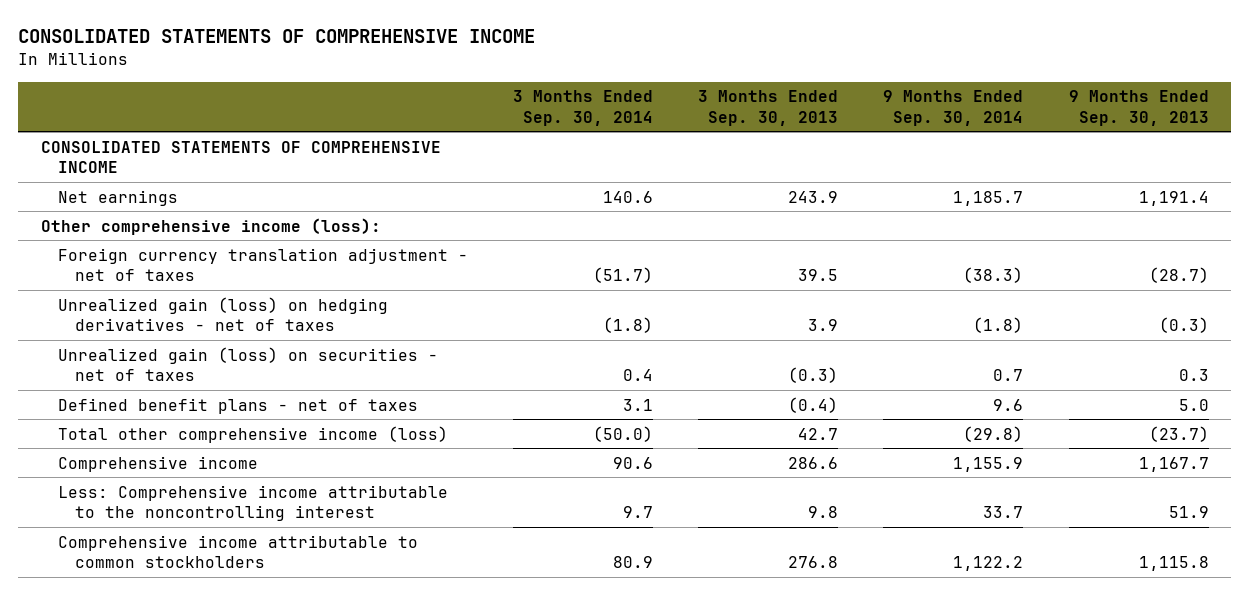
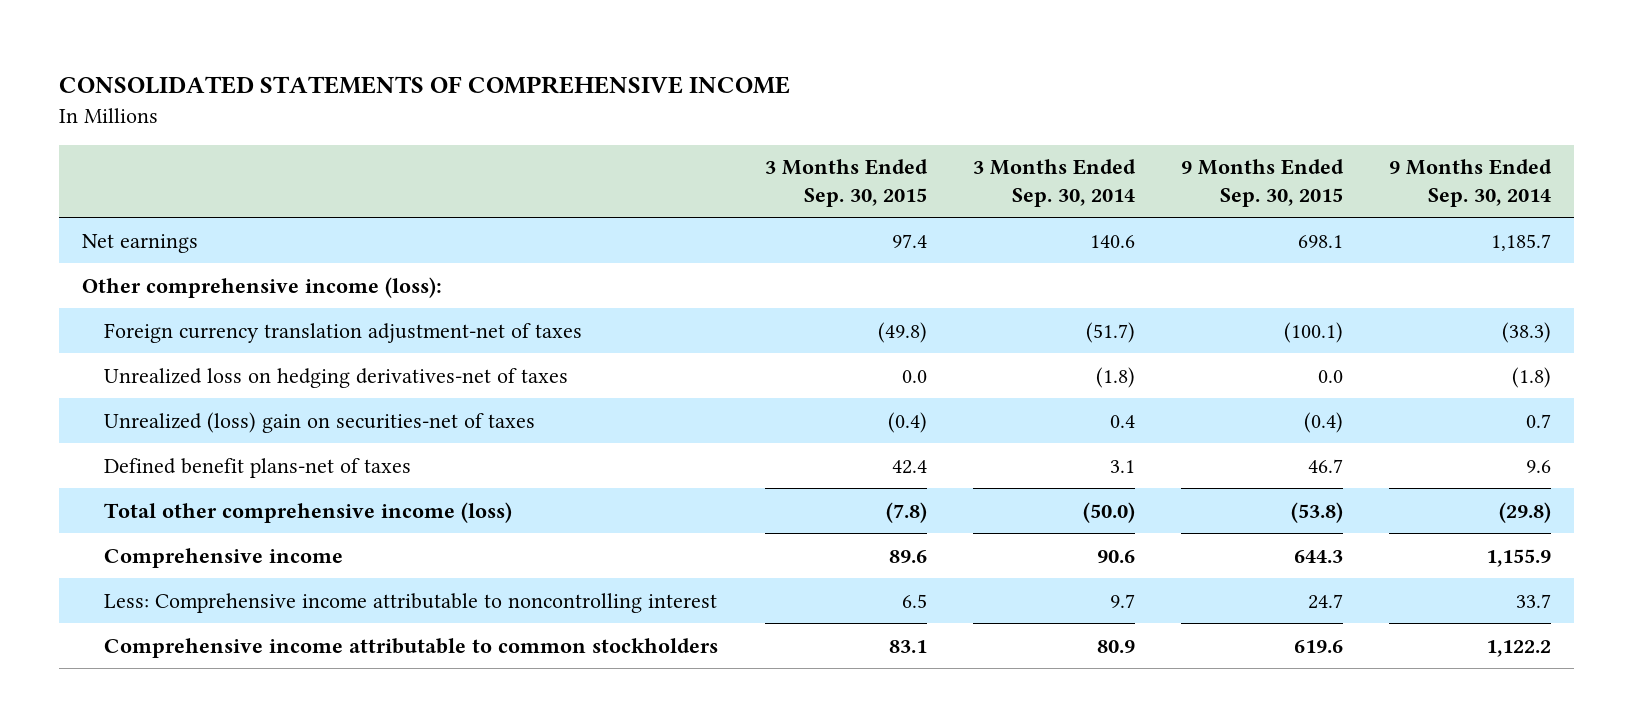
[698,90,839,126] 3 Months Ended Sep. 30, 2013 -> none
[1068,90,1209,126] 9 Months Ended Sep. 30, 2013 -> none
none -> [764,159,928,207] 3 Months Ended Sep. 30, 2015
none -> [1180,159,1344,207] 9 Months Ended Sep. 30, 2015
[40,140,441,173] CONSOLIDATED STATEMENTS OF COMPREHENSIVE INCOME -> none
[57,247,468,281] Foreign currency translation adjustment - net of taxes -> [104,322,583,343] Foreign currency translation adjustment-net of taxes
[57,296,388,331] Unrealized gain (loss) on hedging derivatives - net of taxes -> [104,367,569,388] Unrealized loss on hedging derivatives-net of taxes
[57,346,438,381] Unrealized gain (loss) on securities - net of taxes -> [104,411,536,433] Unrealized (loss) gain on securities-net of taxes
[57,397,418,414] Defined benefit plans - net of taxes -> [104,457,412,478] Defined benefit plans-net of taxes
[57,484,448,521] Less: Comprehensive income attributable to the noncontrolling interest -> [104,592,718,613] Less: Comprehensive income attributable to noncontrolling interest

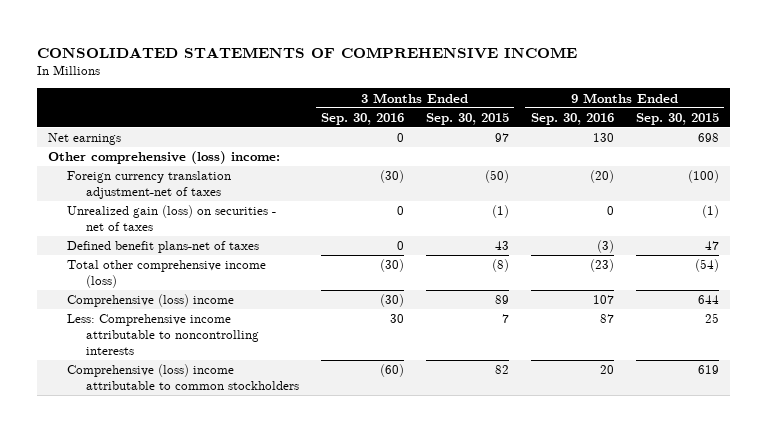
[972,159,1136,207] 3 Months Ended Sep. 30, 2014 -> none
[1388,159,1552,207] 9 Months Ended Sep. 30, 2014 -> none
none -> [321,112,405,125] Sep. 30, 2016
none -> [530,112,614,125] Sep. 30, 2016
[104,367,569,388] Unrealized loss on hedging derivatives-net of taxes -> none
[891,233,927,248] 97.4 -> [494,133,509,143] 97
[1297,234,1343,248] 698.1 -> [697,133,719,143] 698
[82,276,443,298] Other comprehensive income (loss): -> [48,151,281,165] Other comprehensive (loss) income:
[877,321,927,343] (49.8) -> [484,170,509,184] (50)
[1283,321,1343,343] (100.1) -> [687,170,719,184] (100)
[104,411,536,433] Unrealized (loss) gain on securities-net of taxes -> [67,205,277,231] Unrealized gain (loss) on securities - net of taxes
[887,411,927,433] (0.4) -> [491,205,509,219] (1)
[1303,411,1343,433] (0.4) -> [701,205,719,219] (1)
[891,459,927,474] 42.4 -> [494,241,509,251] 43
[1307,458,1343,473] 46.7 -> [704,241,719,251] 47
[885,501,927,523] (7.8) -> [491,259,509,273] (8)
[1290,501,1343,523] (53.8) -> [694,259,719,273] (54)
[104,547,344,568] Comprehensive income -> [67,294,235,308] Comprehensive (loss) income
[888,549,927,563] 89.6 -> [494,295,509,305] 89
[1293,549,1343,563] 644.3 -> [697,295,719,305] 644
[104,592,718,613] Less: Comprehensive income attributable to noncontrolling interest -> [67,314,260,355] Less: Comprehensive income attributable to noncontrolling interests
[901,593,927,608] 6.5 -> [501,314,509,324] 7
[1307,593,1343,609] 24.7 -> [704,313,719,324] 25
[104,637,719,658] Comprehensive income attributable to common stockholders -> [67,364,300,390] Comprehensive (loss) income attributable to common stockholders
[888,639,927,653] 83.1 -> [494,365,509,375] 82
[1293,639,1343,653] 619.6 -> [697,365,719,375] 619

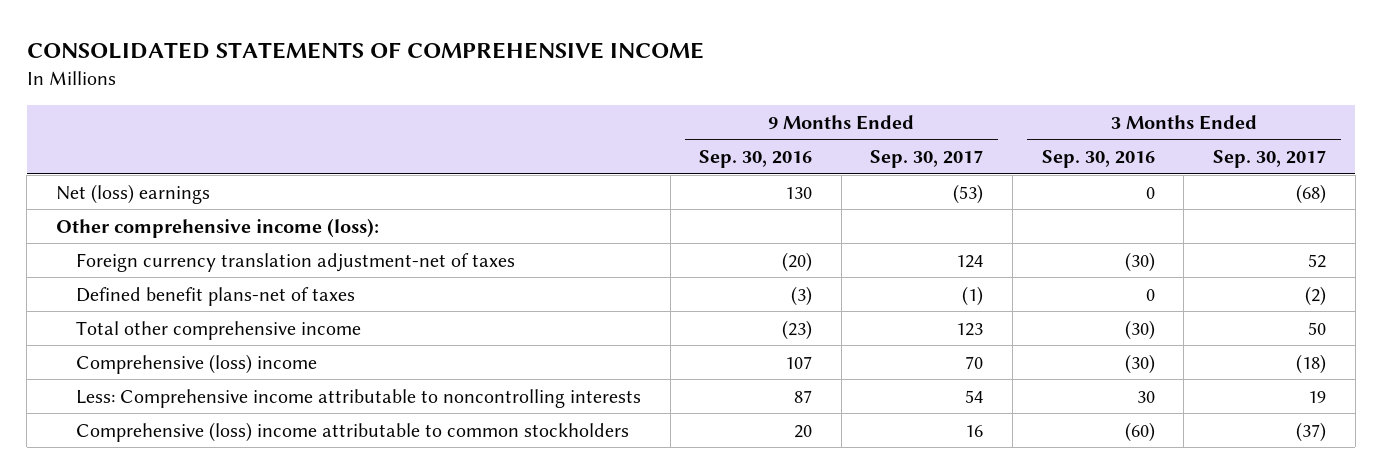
[425,112,509,125] Sep. 30, 2015 -> none
[635,112,719,125] Sep. 30, 2015 -> none
none -> [870,150,984,169] Sep. 30, 2017
none -> [1212,150,1326,169] Sep. 30, 2017
[48,133,122,146] Net earnings -> [55,183,210,204] Net (loss) earnings
[48,151,281,165] Other comprehensive (loss) income: -> [55,217,379,238] Other comprehensive income (loss):
[67,205,277,231] Unrealized gain (loss) on securities - net of taxes -> none
[67,260,267,288] Total other comprehensive income (loss) -> [75,320,361,340] Total other comprehensive income

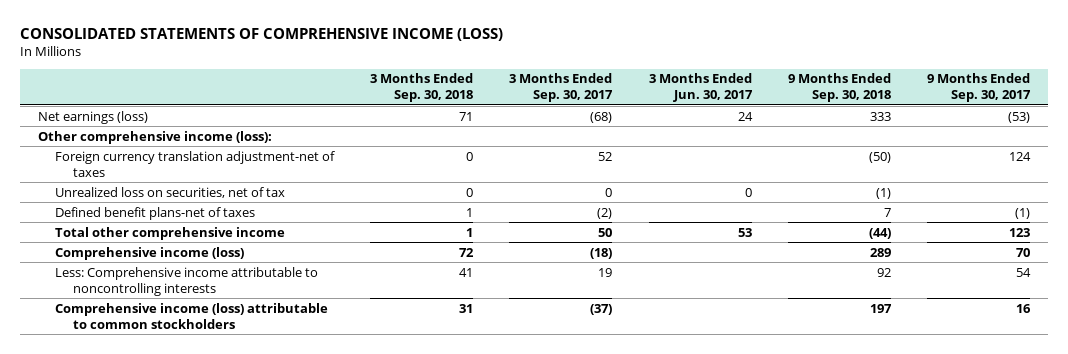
[26,41,704,59] CONSOLIDATED STATEMENTS OF COMPREHENSIVE INCOME -> [19,28,503,42] CONSOLIDATED STATEMENTS OF COMPREHENSIVE INCOME (LOSS)
[699,150,813,169] Sep. 30, 2016 -> none
[1041,150,1155,169] Sep. 30, 2016 -> none
none -> [370,73,474,103] 3 Months Ended Sep. 30, 2018
none -> [648,73,753,103] 3 Months Ended Jun. 30, 2017
none -> [787,73,891,103] 9 Months Ended Sep. 30, 2018
[55,183,210,204] Net (loss) earnings -> [37,110,148,124] Net earnings (loss)
none -> [55,186,286,198] Unrealized loss on securities, net of tax
[75,353,317,374] Comprehensive (loss) income -> [55,246,245,260] Comprehensive income (loss)
[75,421,629,442] Comprehensive (loss) income attributable to common stockholders -> [55,302,329,329] Comprehensive income (loss) attributable to common stockholders

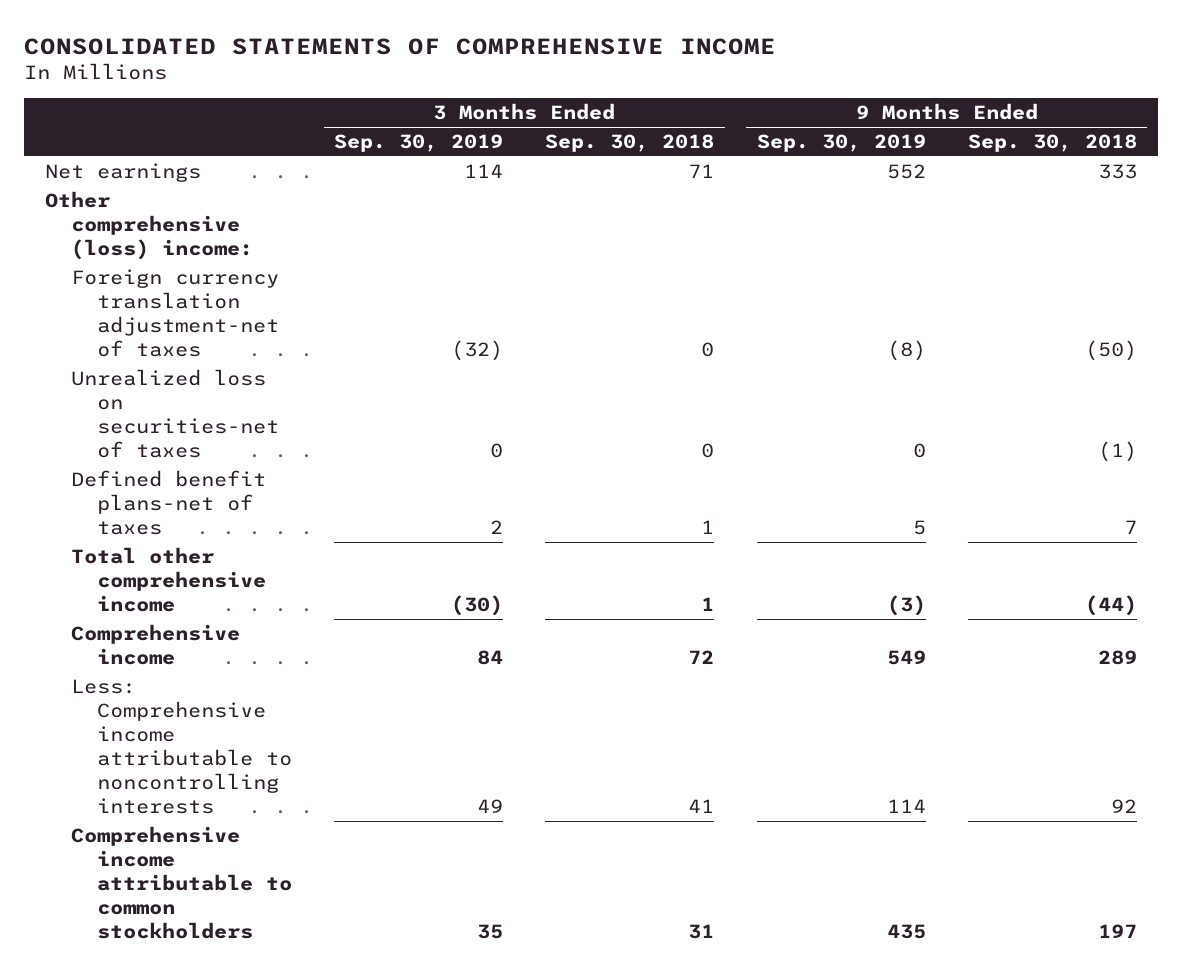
[19,28,503,42] CONSOLIDATED STATEMENTS OF COMPREHENSIVE INCOME (LOSS) -> [24,37,777,55] CONSOLIDATED STATEMENTS OF COMPREHENSIVE INCOME
[509,73,614,103] 3 Months Ended Sep. 30, 2017 -> none
[648,73,753,103] 3 Months Ended Jun. 30, 2017 -> none
[926,73,1031,103] 9 Months Ended Sep. 30, 2017 -> none
none -> [334,134,504,153] Sep. 30, 2019
none -> [756,134,926,153] Sep. 30, 2019
[37,110,148,124] Net earnings (loss) -> [45,162,202,182] Net earnings
[37,130,272,144] Other comprehensive income (loss): -> [45,190,254,260] Other comprehensive (loss) income:
[55,186,286,198] Unrealized loss on securities, net of tax -> [71,368,280,458] Unrealized loss on securities-net of taxes
[55,246,245,260] Comprehensive income (loss) -> [71,623,241,665] Comprehensive income
[55,302,329,329] Comprehensive income (loss) attributable to common stockholders -> [71,825,293,940] Comprehensive income attributable to common stockholders

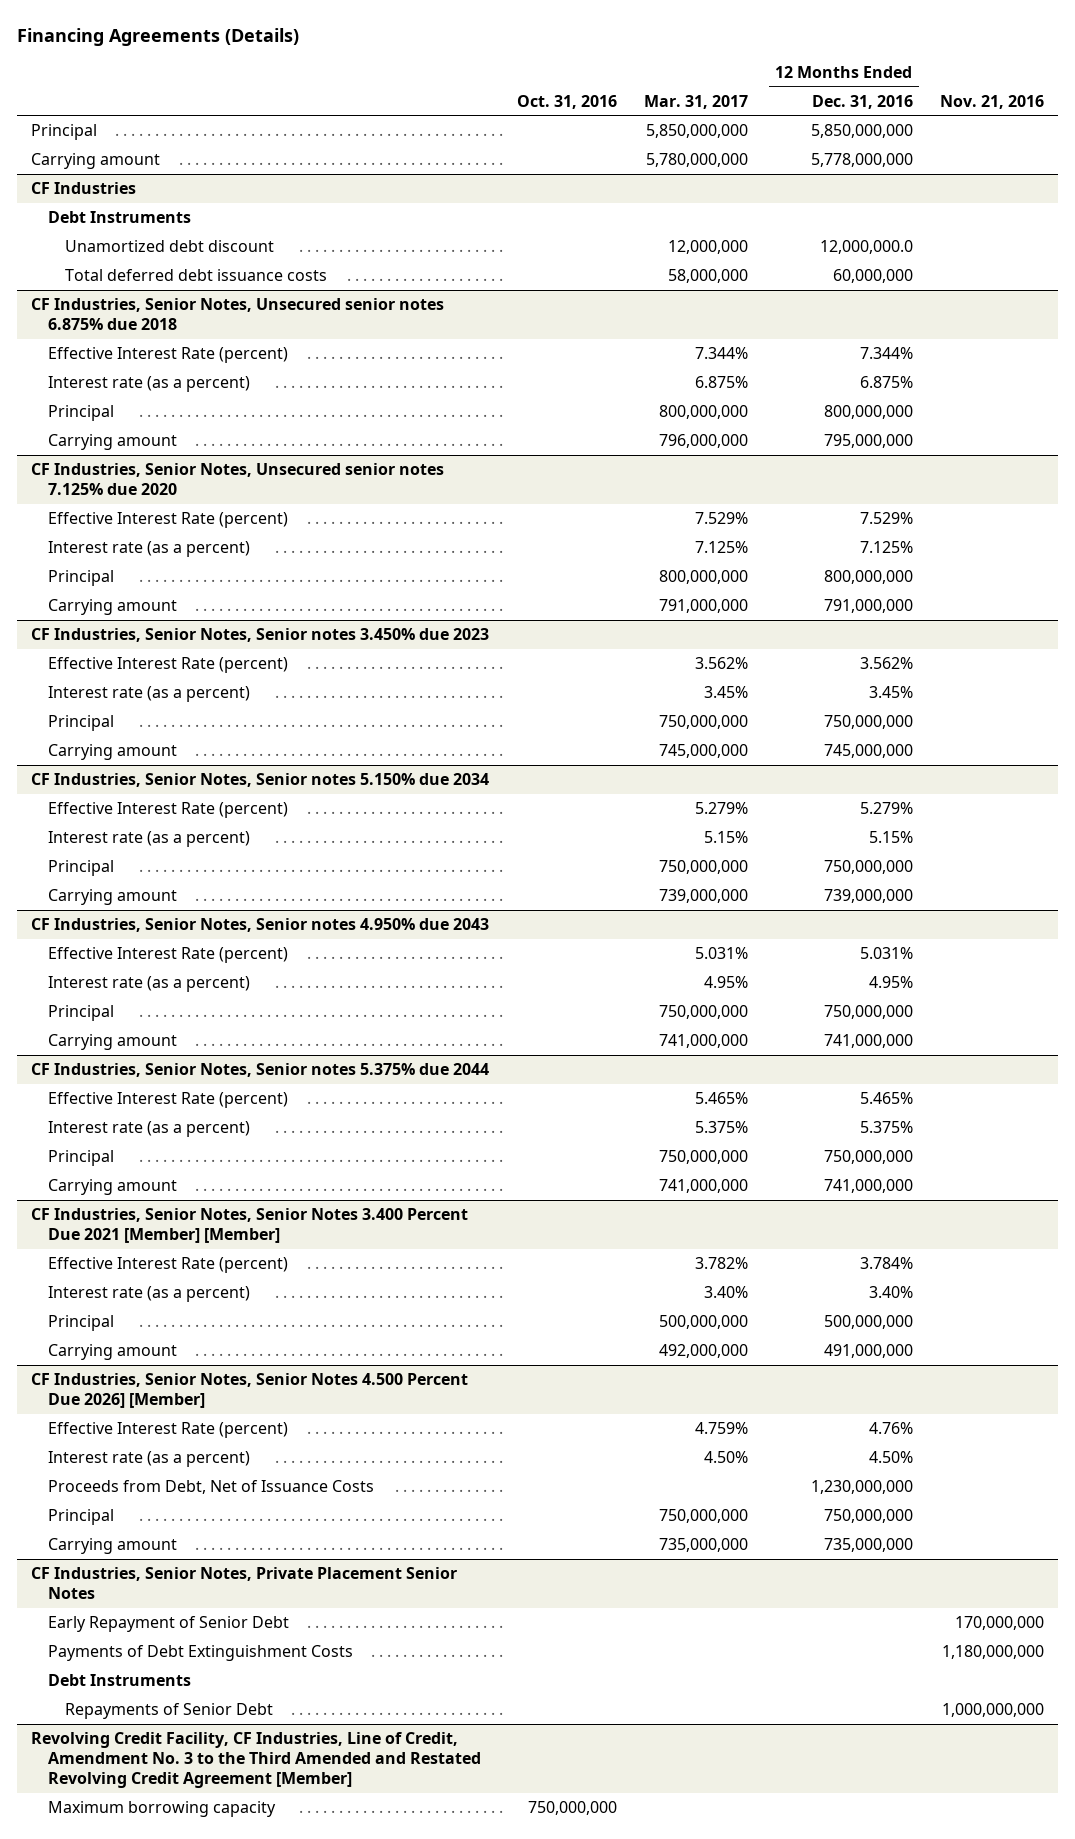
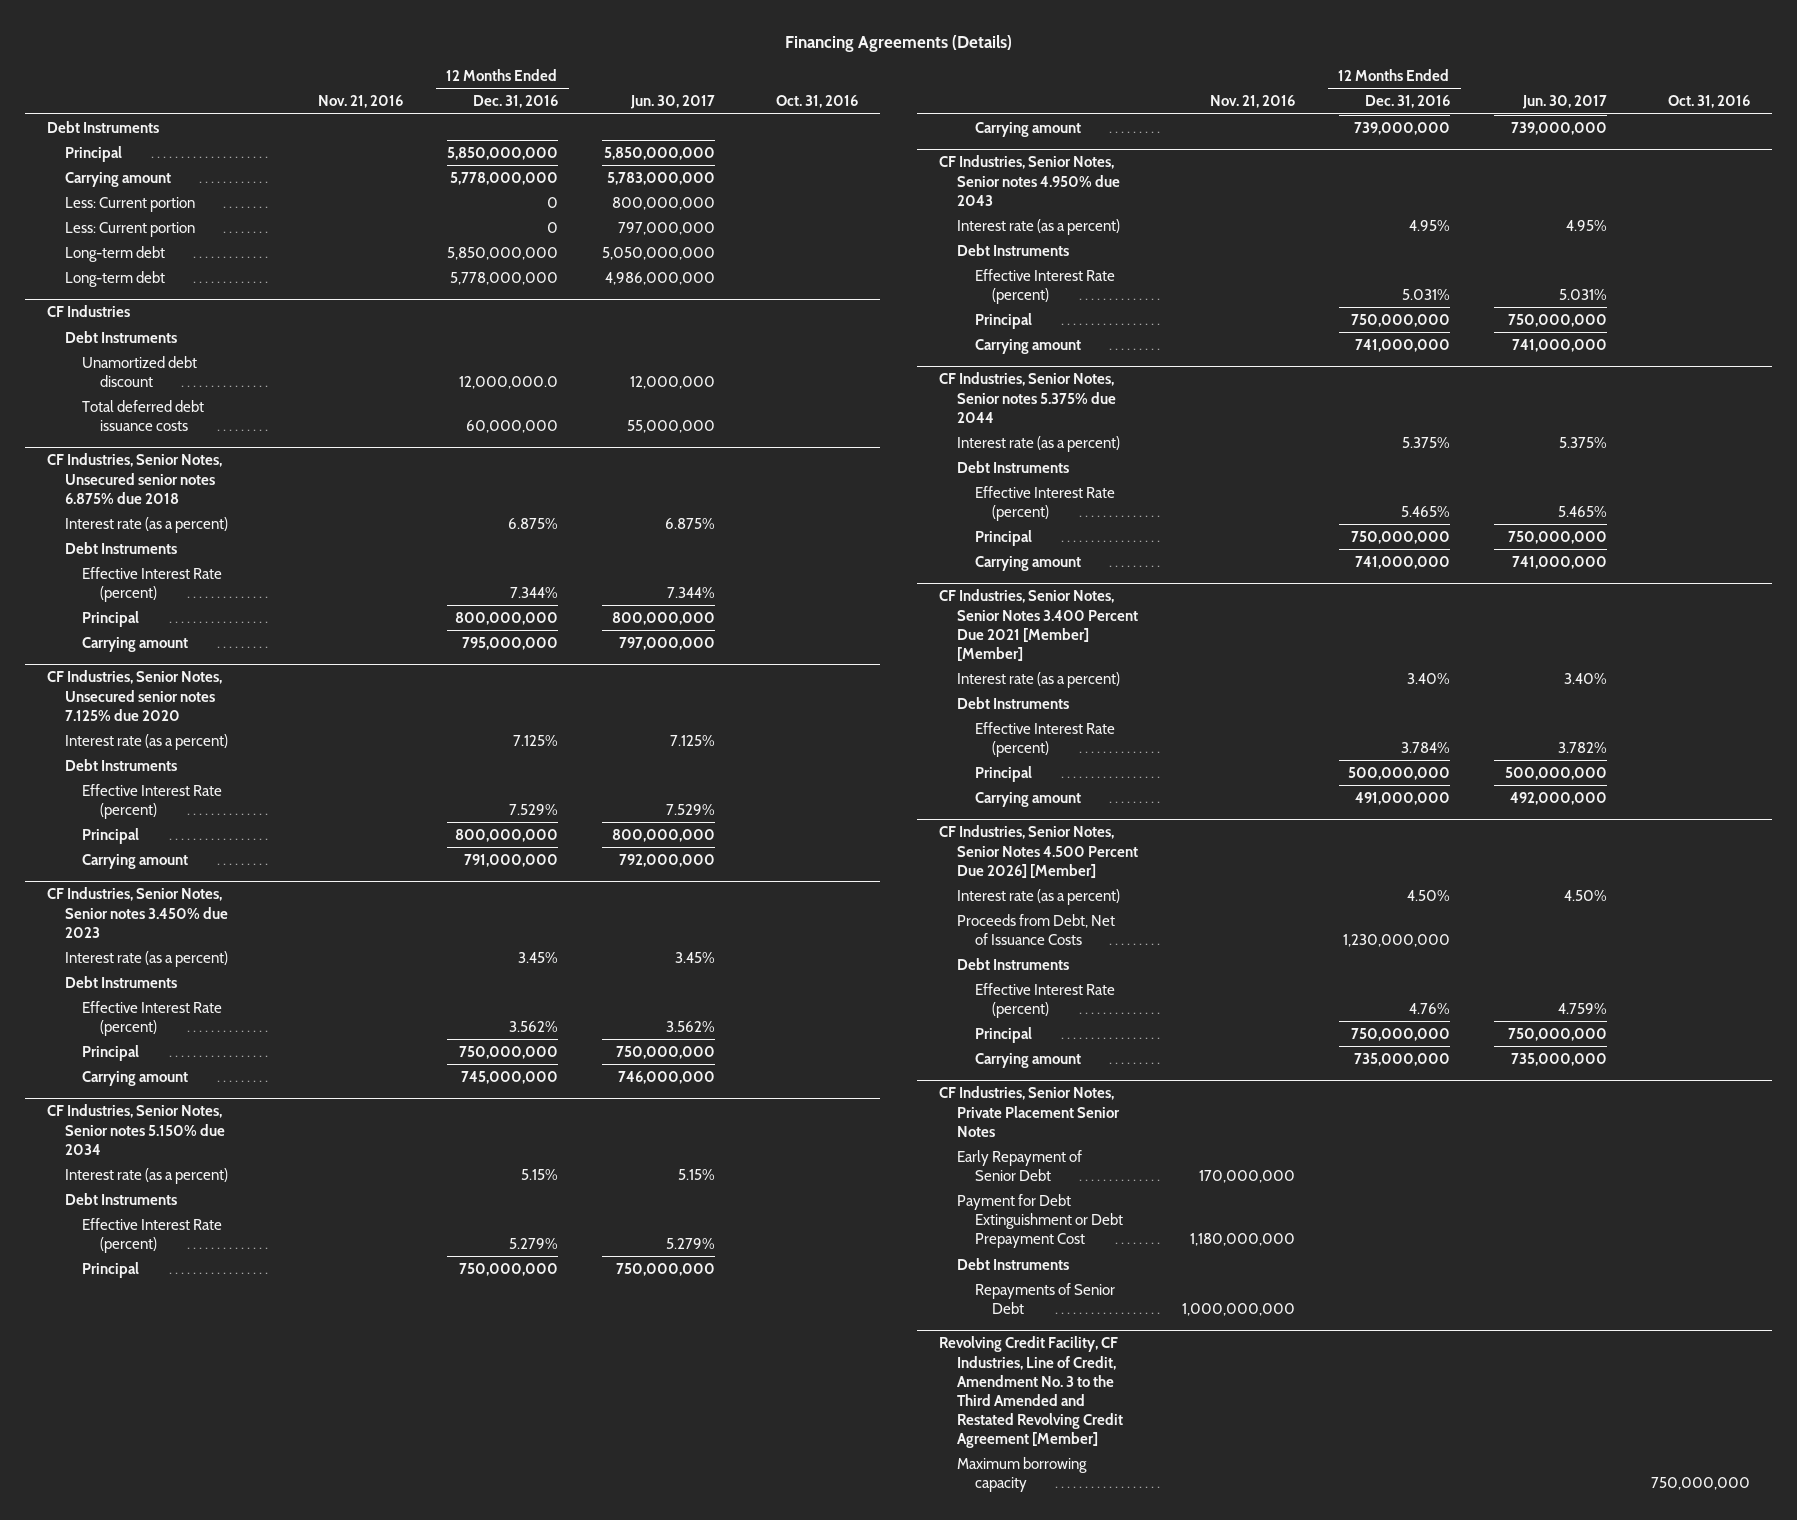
[644,94,749,109] Mar. 31, 2017 -> none
none -> [629,95,715,110] Jun. 30, 2017
none -> [46,120,159,133] Debt Instruments
none -> [64,196,195,212] Less: Current portion
none -> [64,221,195,237] Less: Current portion
none -> [64,245,165,262] Long-term debt
none -> [64,270,165,287] Long-term debt
none -> [64,541,177,554] Debt Instruments
[47,347,288,364] Effective Interest Rate (percent) -> [82,566,223,603] Effective Interest Rate (percent)
none -> [64,758,177,771] Debt Instruments
[47,512,288,529] Effective Interest Rate (percent) -> [82,783,223,820] Effective Interest Rate (percent)
none -> [64,975,177,988] Debt Instruments
[47,657,288,674] Effective Interest Rate (percent) -> [82,1000,223,1037] Effective Interest Rate (percent)
none -> [64,1192,177,1205] Debt Instruments
[47,802,288,819] Effective Interest Rate (percent) -> [82,1217,223,1254] Effective Interest Rate (percent)
none -> [956,243,1069,256] Debt Instruments
[47,947,288,964] Effective Interest Rate (percent) -> [974,268,1115,305] Effective Interest Rate (percent)
none -> [956,460,1069,473] Debt Instruments
[47,1092,288,1109] Effective Interest Rate (percent) -> [974,485,1115,522] Effective Interest Rate (percent)
none -> [956,696,1069,709] Debt Instruments
[47,1257,288,1274] Effective Interest Rate (percent) -> [974,721,1115,758] Effective Interest Rate (percent)
none -> [956,957,1069,970] Debt Instruments
[47,1422,288,1439] Effective Interest Rate (percent) -> [974,982,1115,1019] Effective Interest Rate (percent)
[47,1645,353,1662] Payments of Debt Extinguishment Costs -> [956,1193,1123,1249] Payment for Debt Extinguishment or Debt Prepayment Cost

